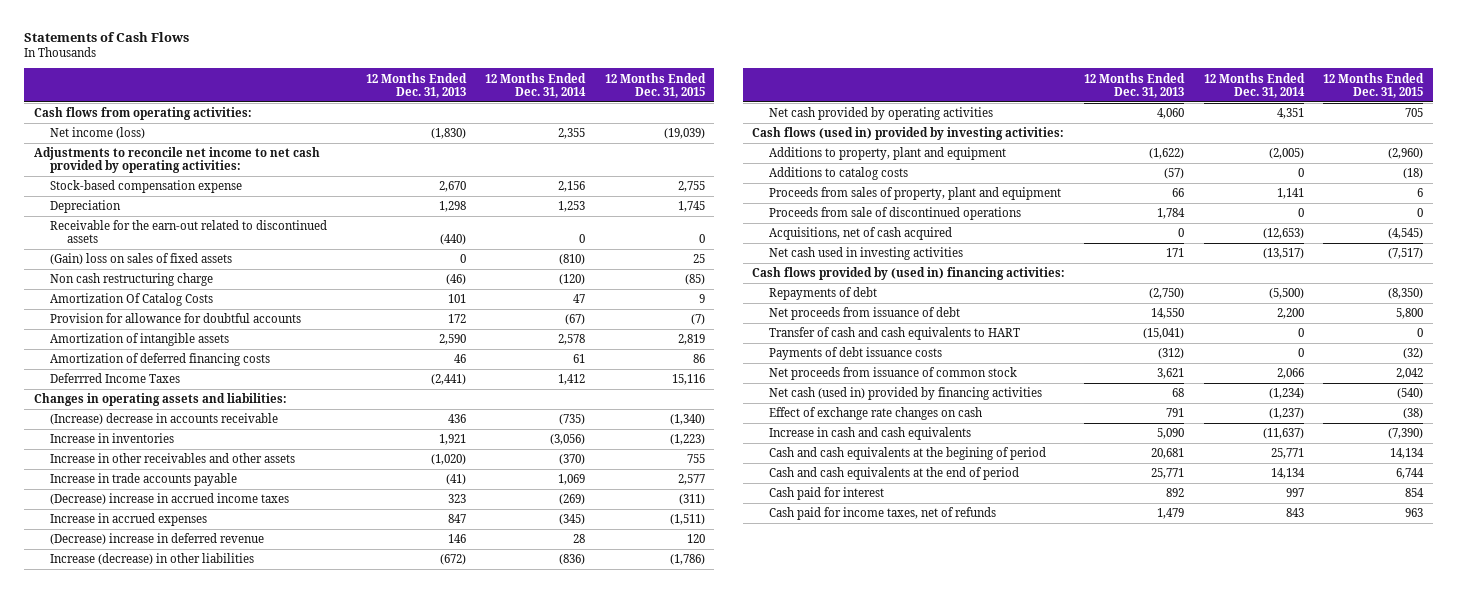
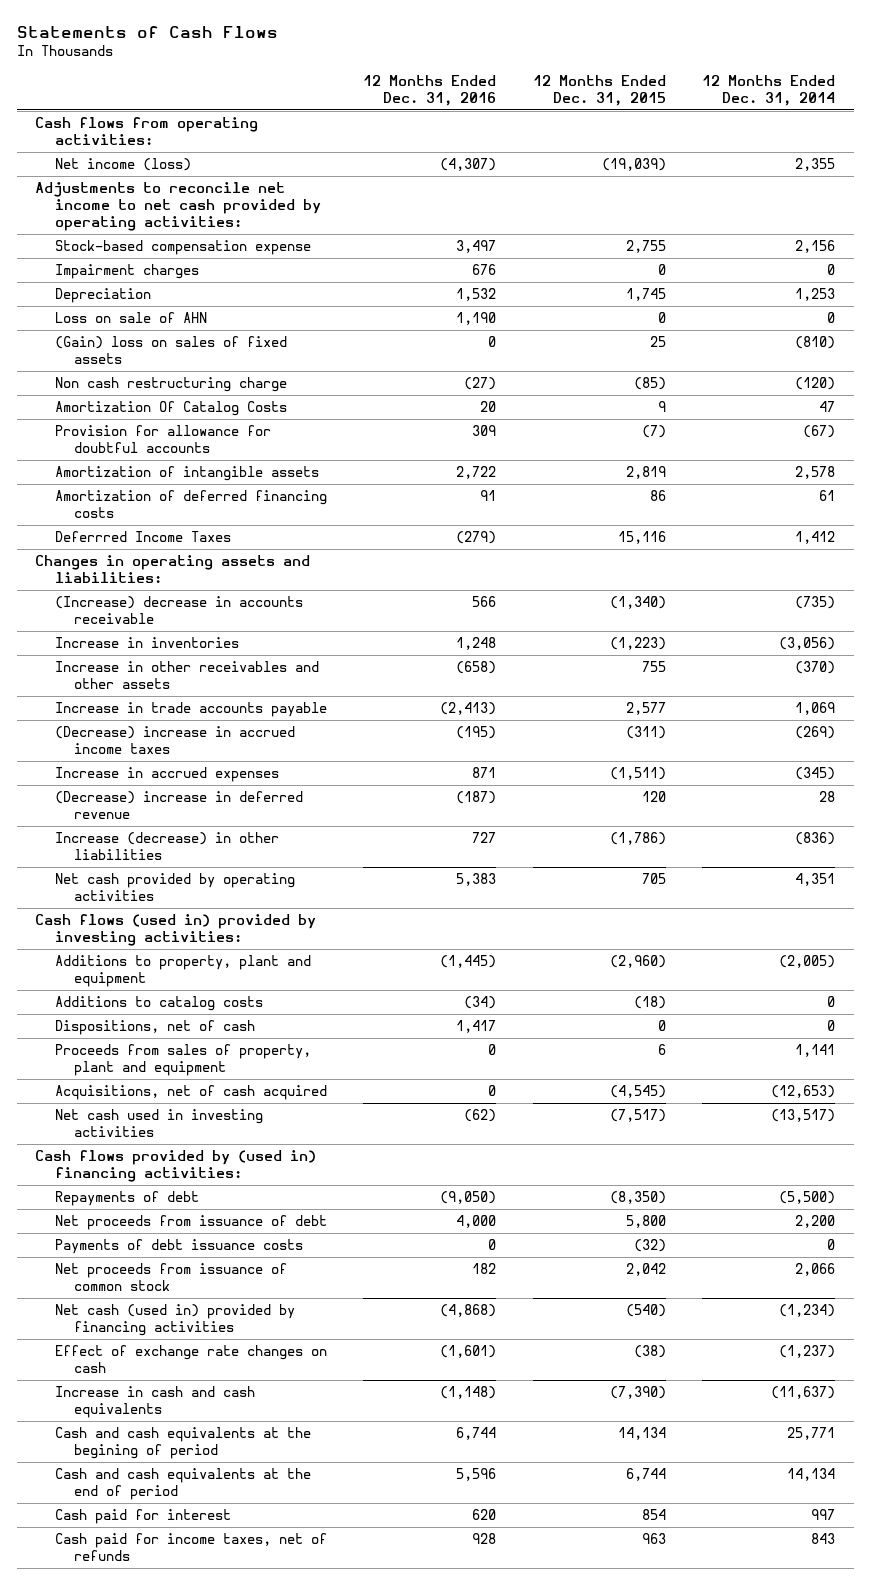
[366,72,468,98] 12 Months Ended Dec. 31, 2013 -> none
none -> [363,75,497,106] 12 Months Ended Dec. 31, 2016
none -> [54,264,199,280] Impairment charges
[50,220,328,244] Receivable for the earn-out related to discontinued assets -> none
none -> [54,312,207,324] Loss on sale of AHN
none -> [54,1020,255,1036] Dispositions, net of cash
[768,207,1021,221] Proceeds from sale of discontinued operations -> none
[768,327,1020,341] Transfer of cash and cash equivalents to HART -> none

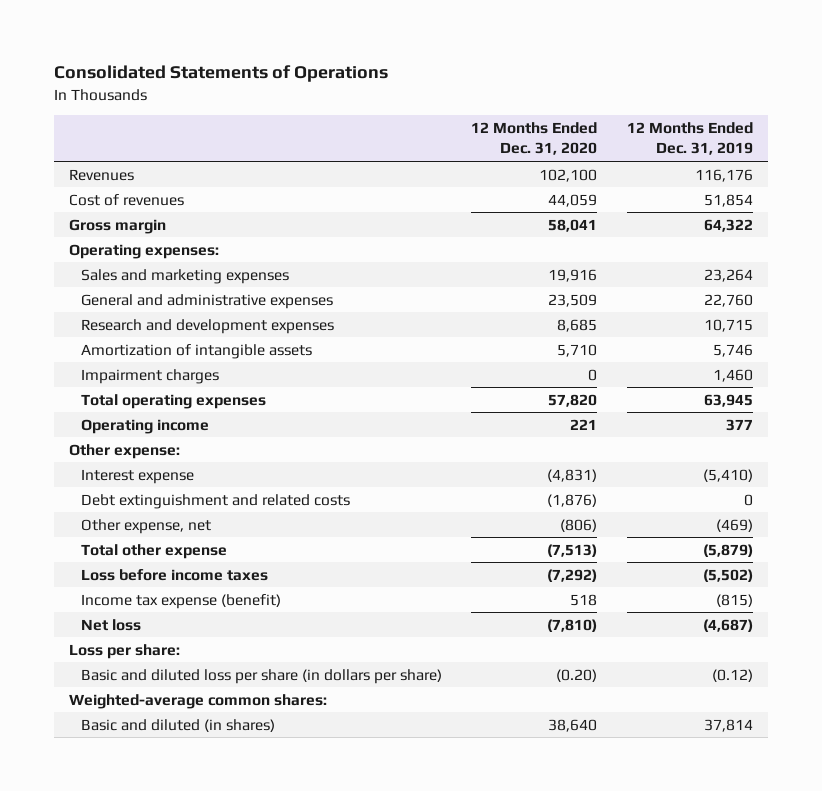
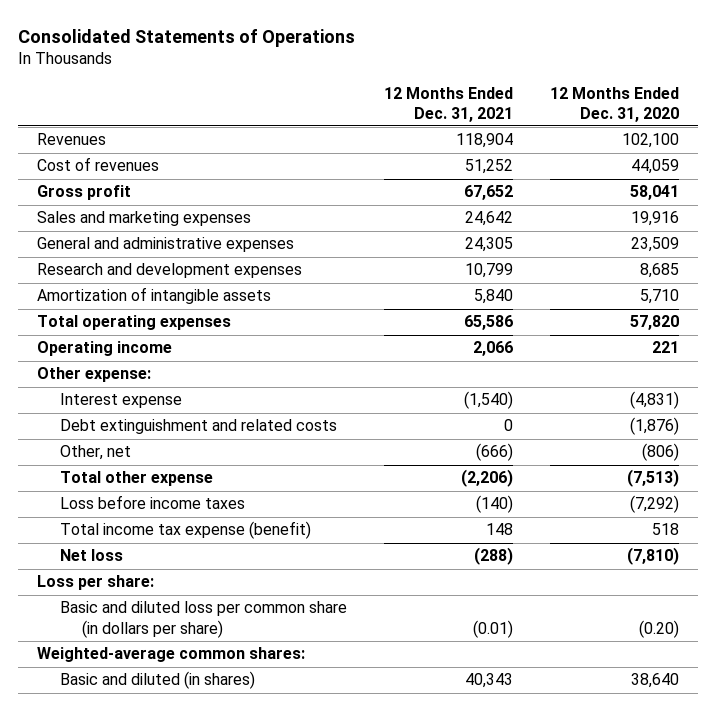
[626,122,753,156] 12 Months Ended Dec. 31, 2019 -> none
none -> [383,86,513,122] 12 Months Ended Dec. 31, 2021
[68,243,219,259] Operating expenses: -> none
[68,218,166,234] Gross margin -> [36,185,131,201] Gross profit
[80,368,219,384] Impairment charges -> none
[80,518,211,534] Other expense, net -> [59,445,131,461] Other, net
[80,593,281,609] Income tax expense (benefit) -> [59,521,311,540] Total income tax expense (benefit)
[80,668,442,684] Basic and diluted loss per share (in dollars per share) -> [59,601,347,638] Basic and diluted loss per common share (in dollars per share)

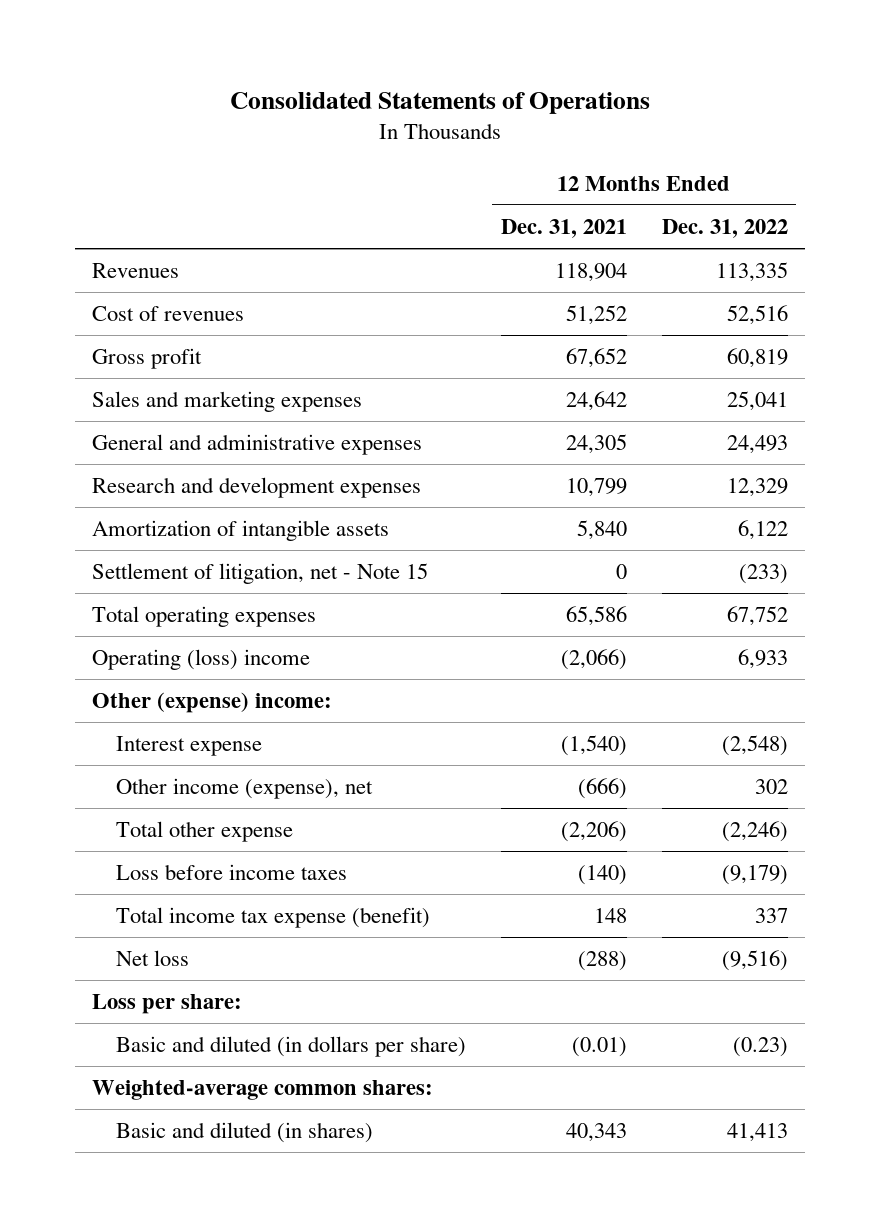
[550,86,680,122] 12 Months Ended Dec. 31, 2020 -> none
none -> [661,218,788,238] Dec. 31, 2022
none -> [92,563,429,585] Settlement of litigation, net - Note 15
[36,341,172,357] Operating income -> [92,649,311,671] Operating (loss) income
[472,341,513,357] 2,066 -> [560,649,627,671] (2,066)
[36,367,151,383] Other expense: -> [92,692,333,714] Other (expense) income:
[59,419,337,435] Debt extinguishment and related costs -> none
[59,445,131,461] Other, net -> [115,778,373,800] Other income (expense), net
[59,601,347,638] Basic and diluted loss per common share (in dollars per share) -> [115,1036,466,1058] Basic and diluted (in dollars per share)

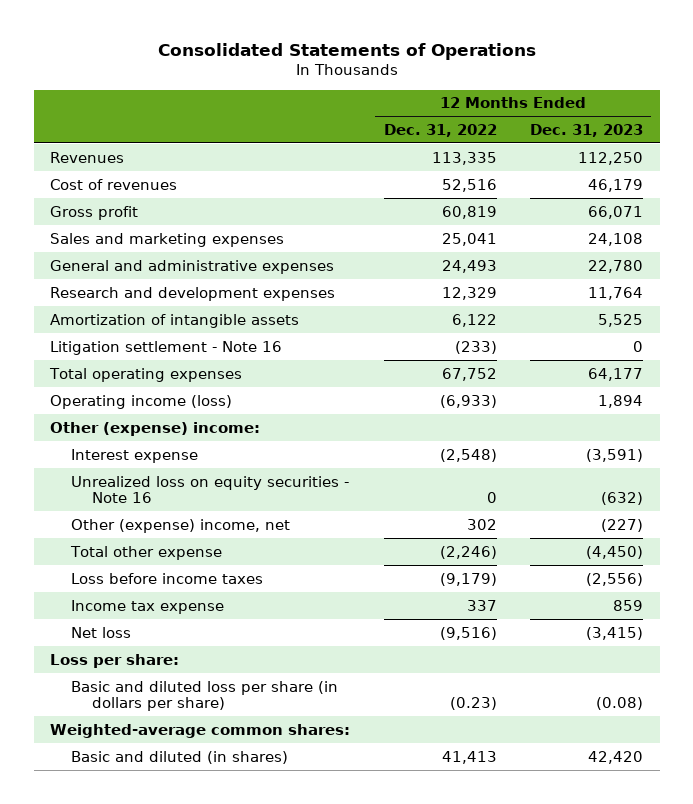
[500,218,627,238] Dec. 31, 2021 -> none
none -> [530,123,644,137] Dec. 31, 2023
[92,563,429,585] Settlement of litigation, net - Note 15 -> [50,340,283,355] Litigation settlement - Note 16
[92,649,311,671] Operating (loss) income -> [50,394,233,409] Operating income (loss)
[737,649,788,670] 6,933 -> [439,394,497,408] (6,933)
none -> [71,475,350,504] Unrealized loss on equity securities - Note 16
[115,778,373,800] Other income (expense), net -> [71,518,291,533] Other (expense) income, net
[115,907,430,929] Total income tax expense (benefit) -> [71,599,225,614] Income tax expense
[115,1036,466,1058] Basic and diluted (in dollars per share) -> [71,680,339,712] Basic and diluted loss per share (in dollars per share)

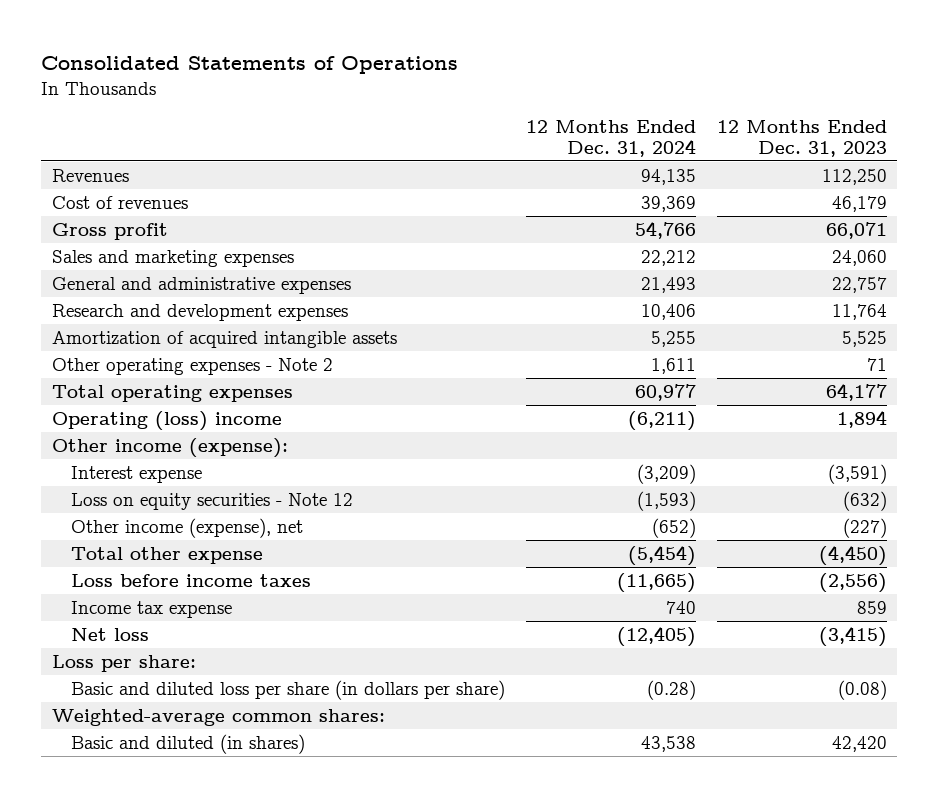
[383,123,497,137] Dec. 31, 2022 -> none
none -> [525,119,696,157] 12 Months Ended Dec. 31, 2024
[588,232,644,246] 24,108 -> [831,249,887,266] 24,060
[588,259,644,273] 22,780 -> [831,276,887,293] 22,757
[50,340,283,355] Litigation settlement - Note 16 -> none
[50,313,300,328] Amortization of intangible assets -> [51,330,397,348] Amortization of acquired intangible assets
none -> [51,357,333,375] Other operating expenses - Note 2
[50,394,233,409] Operating income (loss) -> [51,410,282,431] Operating (loss) income
[50,421,261,436] Other (expense) income: -> [51,437,288,458] Other income (expense):
[71,475,350,504] Unrealized loss on equity securities - Note 16 -> [71,492,354,510] Loss on equity securities - Note 12
[71,518,291,533] Other (expense) income, net -> [71,517,304,538] Other income (expense), net

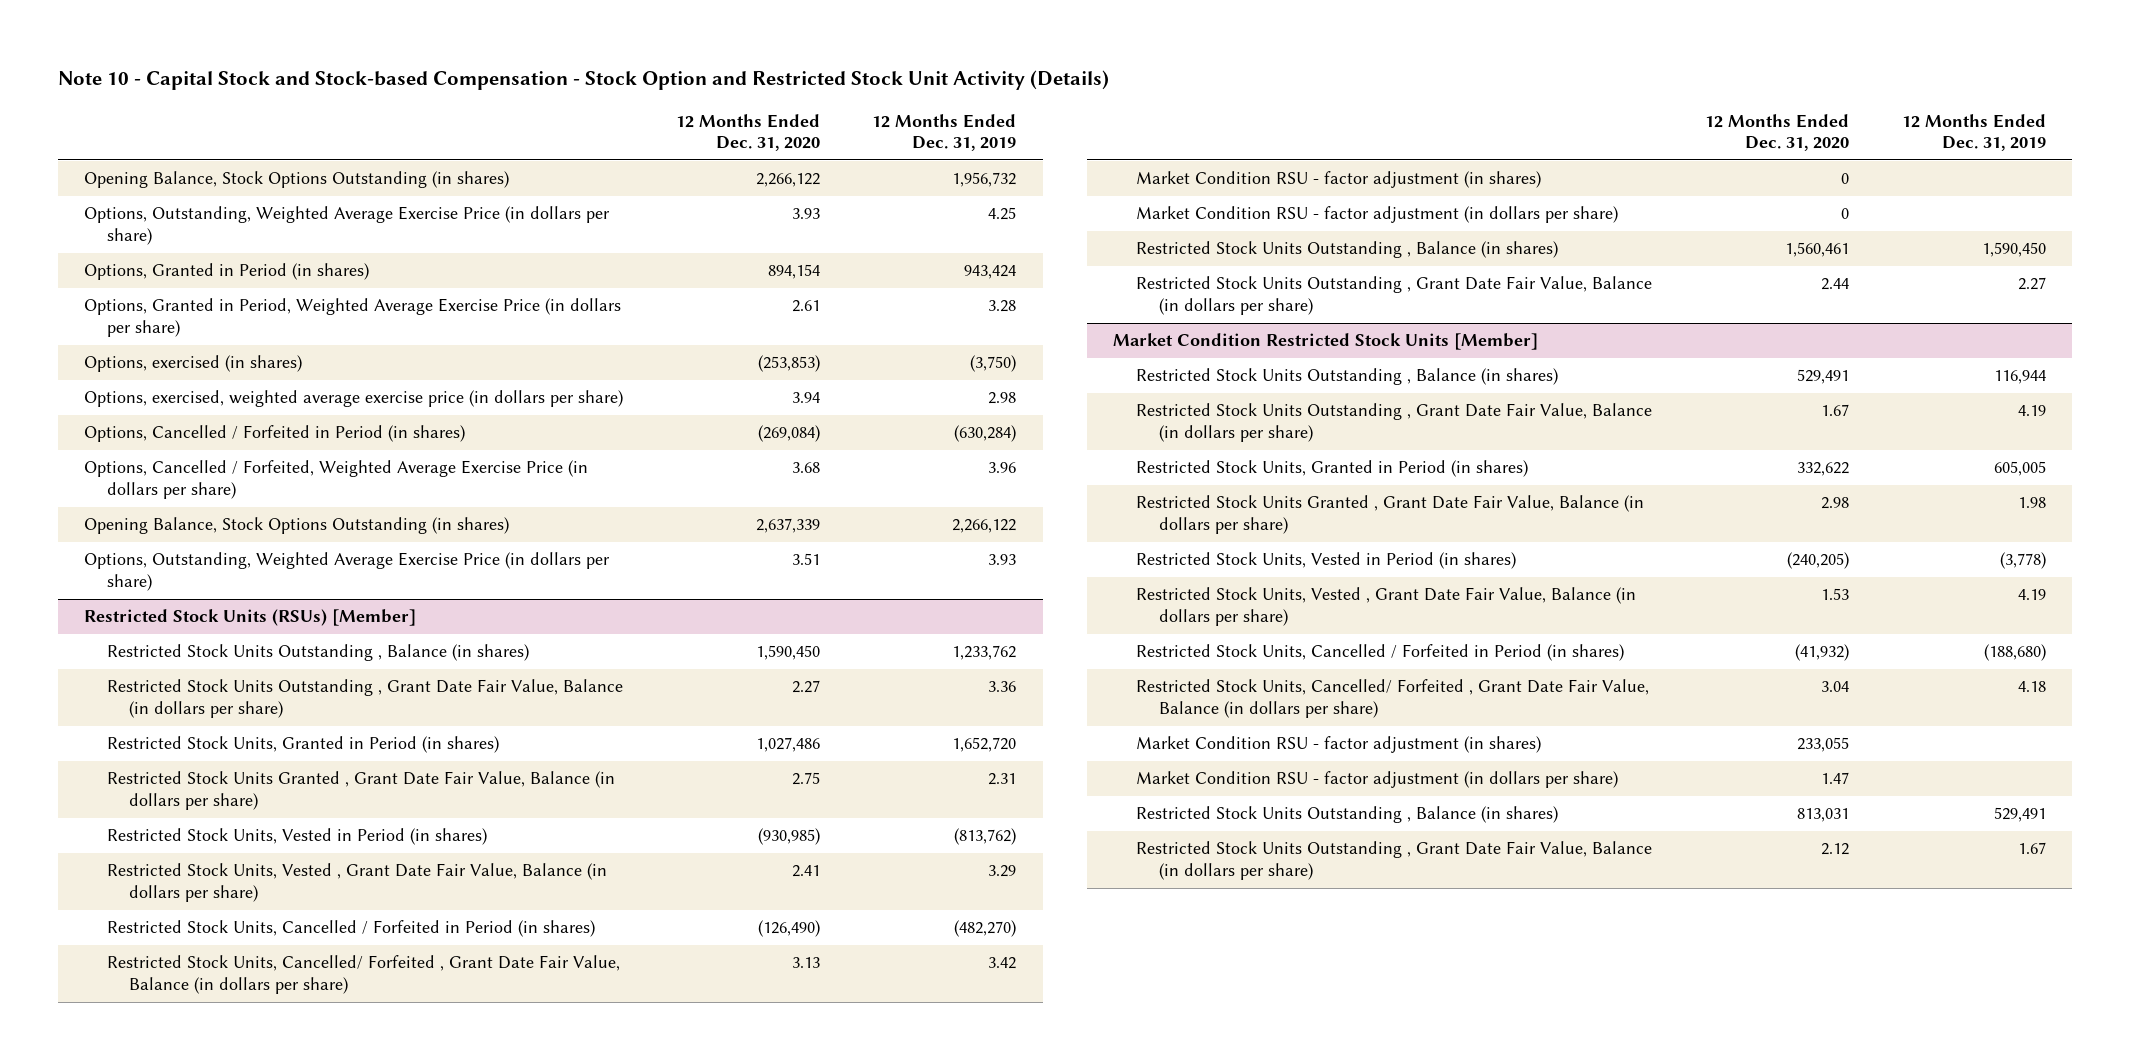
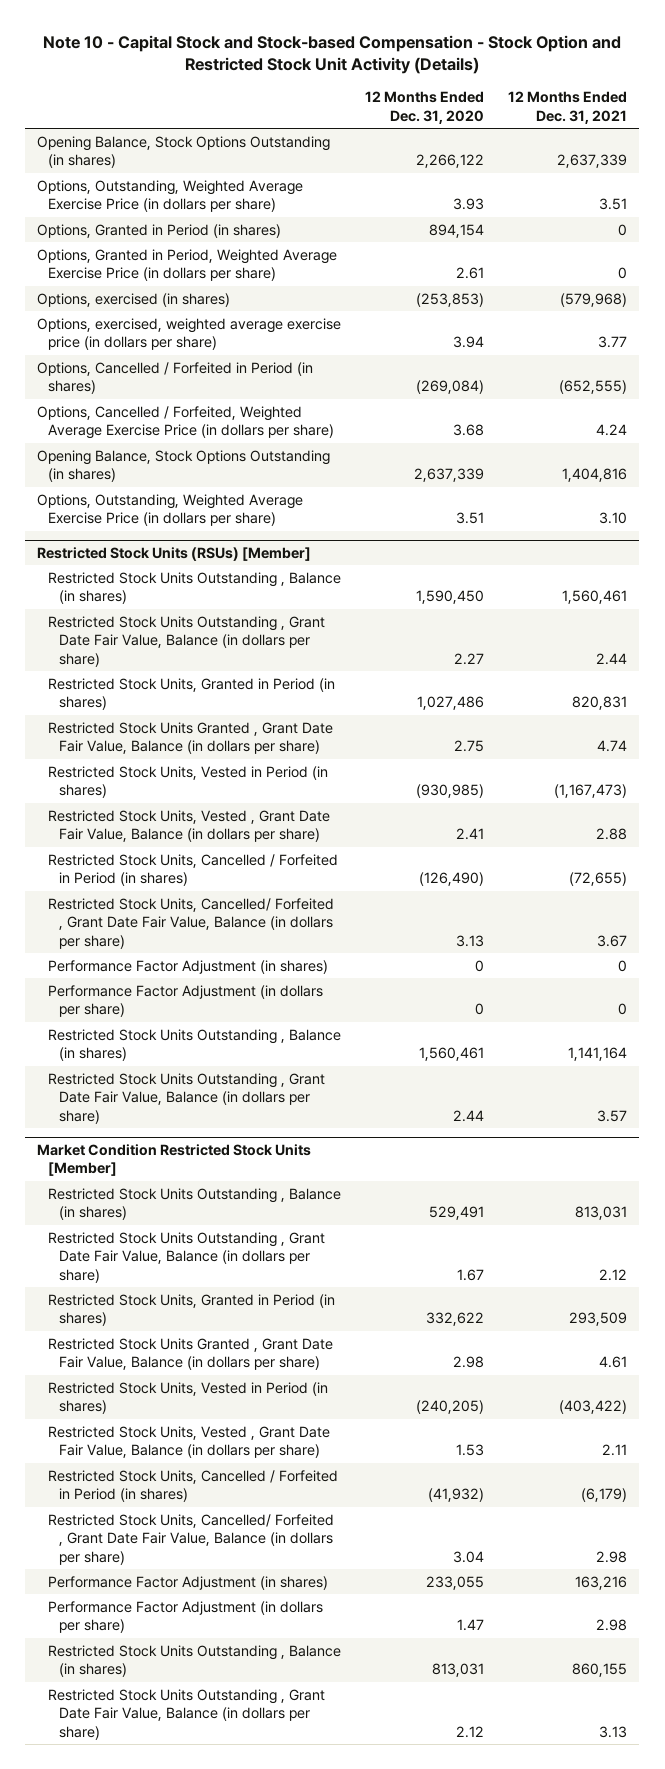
[872,113,1017,151] 12 Months Ended Dec. 31, 2019 -> none
none -> [508,91,628,124] 12 Months Ended Dec. 31, 2021
[1136,171,1542,189] Market Condition RSU - factor adjustment (in shares) -> [48,959,329,974] Performance Factor Adjustment (in shares)
[1136,206,1619,224] Market Condition RSU - factor adjustment (in dollars per share) -> [48,984,324,1018] Performance Factor Adjustment (in dollars per share)
[1136,736,1542,754] Market Condition RSU - factor adjustment (in shares) -> [48,1575,329,1590] Performance Factor Adjustment (in shares)
[1136,771,1619,789] Market Condition RSU - factor adjustment (in dollars per share) -> [48,1600,324,1634] Performance Factor Adjustment (in dollars per share)

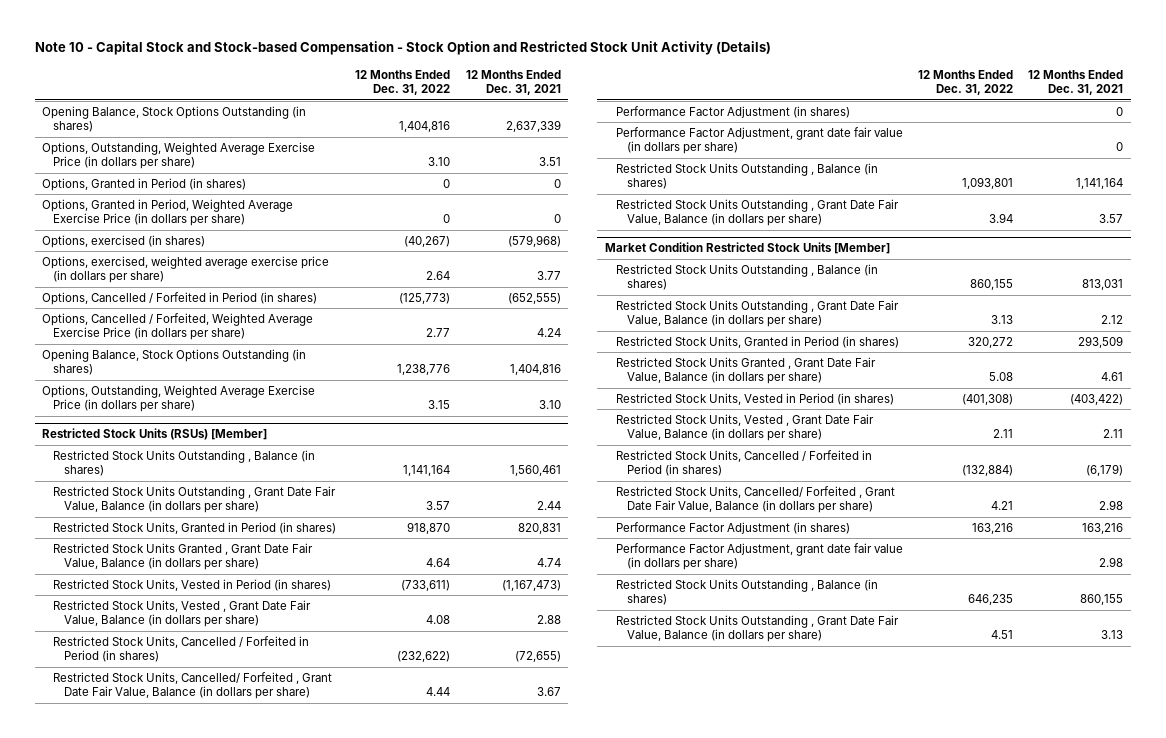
[365,91,485,124] 12 Months Ended Dec. 31, 2020 -> none
none -> [355,69,451,96] 12 Months Ended Dec. 31, 2022
[48,984,324,1018] Performance Factor Adjustment (in dollars per share) -> [615,126,903,155] Performance Factor Adjustment, grant date fair value (in dollars per share)
[48,1600,324,1634] Performance Factor Adjustment (in dollars per share) -> [615,542,903,571] Performance Factor Adjustment, grant date fair value (in dollars per share)

